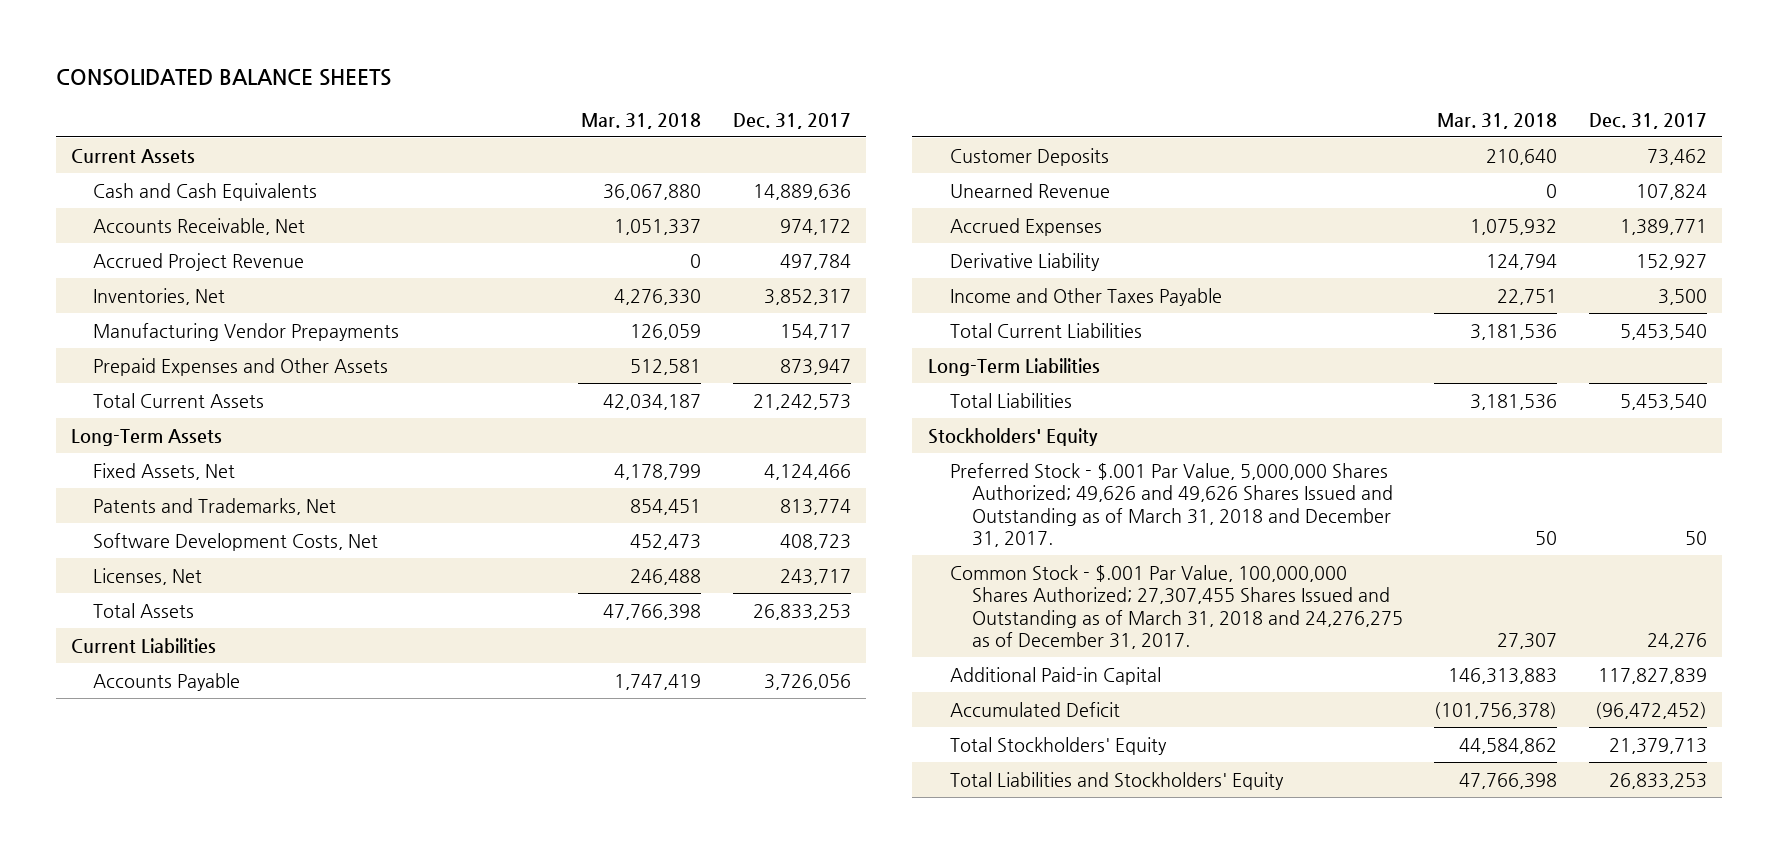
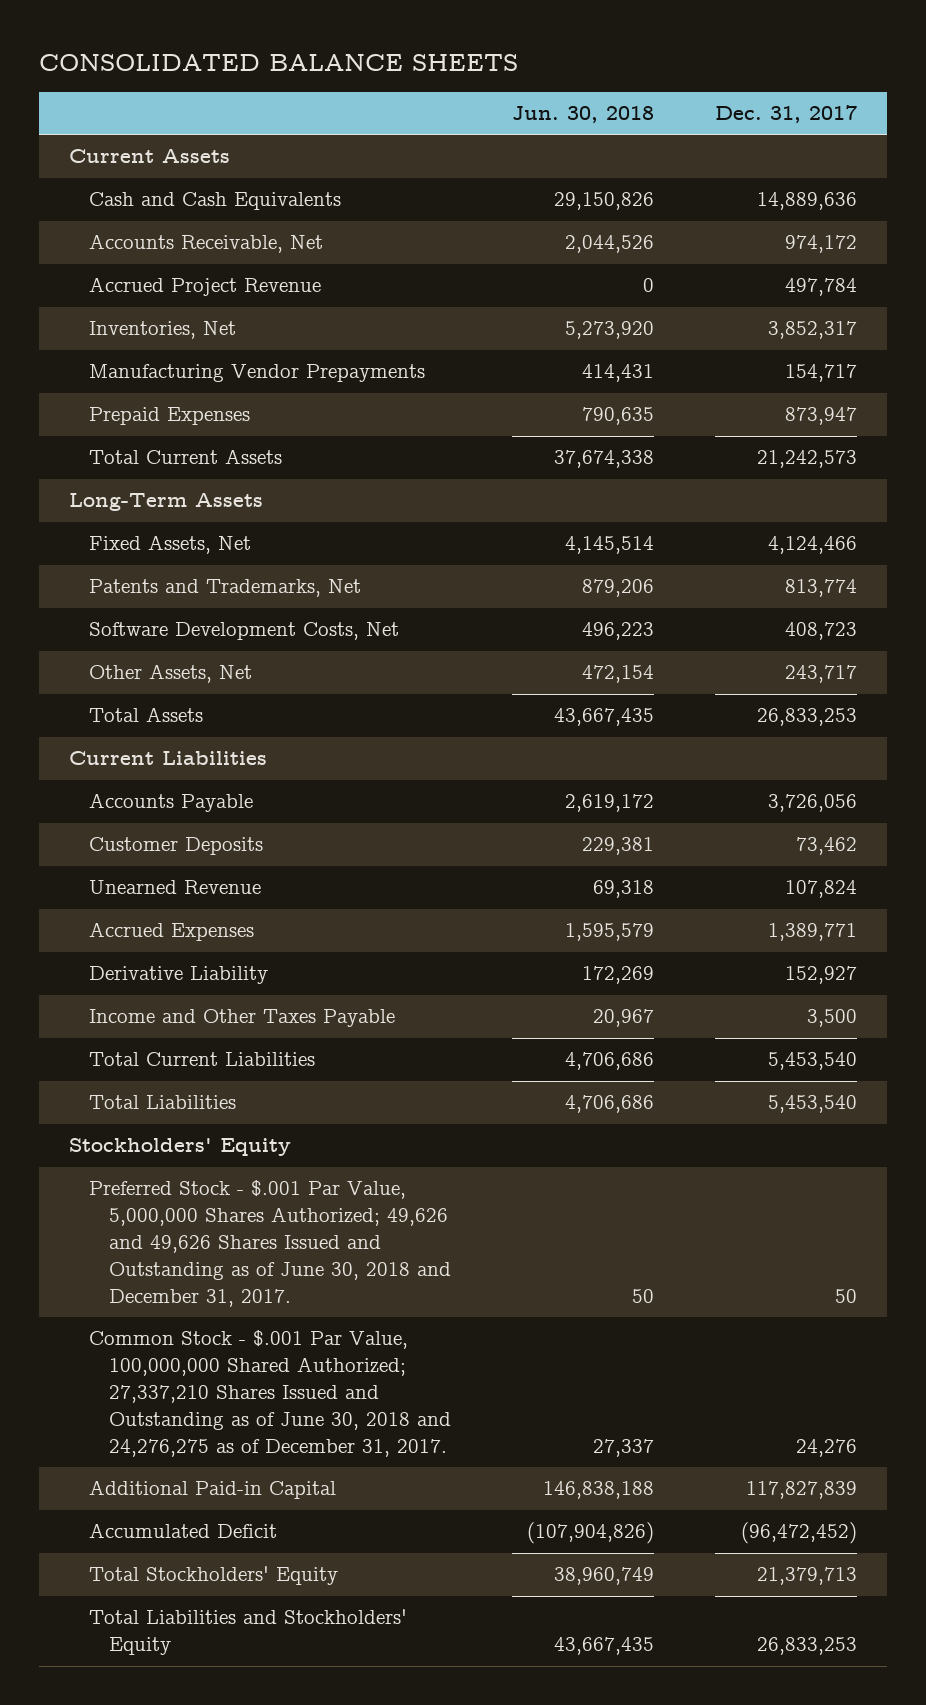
[581,112,702,129] Mar. 31, 2018 -> none
none -> [512,106,655,124] Jun. 30, 2018
[93,357,389,376] Prepaid Expenses and Other Assets -> [89,407,251,426] Prepaid Expenses
[93,567,203,585] Licenses, Net -> [89,664,253,684] Other Assets, Net
[927,357,1100,376] Long-Term Liabilities -> none
[949,462,1393,548] Preferred Stock - $.001 Par Value, 5,000,000 Shares Authorized; 49,626 and 49,626 Shares Issued and Outstanding as of March 31, 2018 and December 31, 2017. -> [89,1180,452,1308] Preferred Stock - $.001 Par Value, 5,000,000 Shares Authorized; 49,626 and 49,626 Shares Issued and Outstanding as of June 30, 2018 and December 31, 2017.
[949,564,1403,650] Common Stock - $.001 Par Value, 100,000,000 Shares Authorized; 27,307,455 Shares Issued and Outstanding as of March 31, 2018 and 24,276,275 as of December 31, 2017. -> [89,1330,452,1458] Common Stock - $.001 Par Value, 100,000,000 Shared Authorized; 27,337,210 Shares Issued and Outstanding as of June 30, 2018 and 24,276,275 as of December 31, 2017.

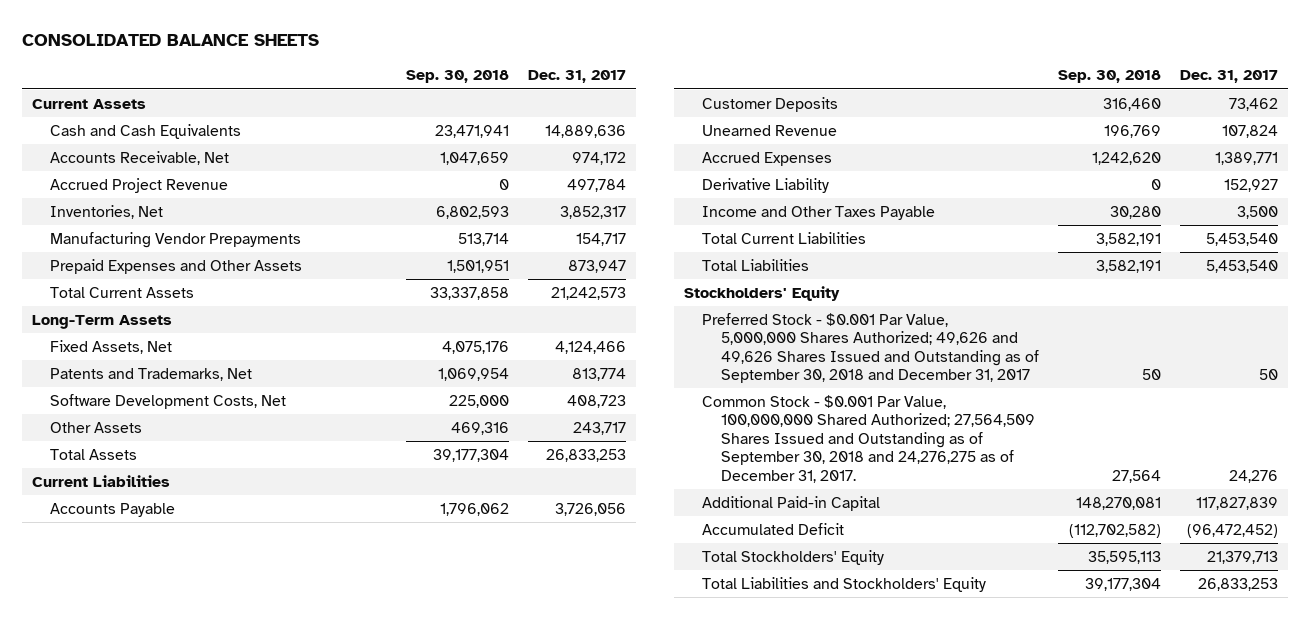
[512,106,655,124] Jun. 30, 2018 -> none
none -> [405,70,509,84] Sep. 30, 2018
[89,407,251,426] Prepaid Expenses -> [50,258,303,274] Prepaid Expenses and Other Assets
[89,664,253,684] Other Assets, Net -> [50,421,143,433] Other Assets
[89,1180,452,1308] Preferred Stock - $.001 Par Value, 5,000,000 Shares Authorized; 49,626 and 49,626 Shares Issued and Outstanding as of June 30, 2018 and December 31, 2017. -> [702,312,1039,384] Preferred Stock - $0.001 Par Value, 5,000,000 Shares Authorized; 49,626 and 49,626 Shares Issued and Outstanding as of September 30, 2018 and December 31, 2017
[89,1330,452,1458] Common Stock - $.001 Par Value, 100,000,000 Shared Authorized; 27,337,210 Shares Issued and Outstanding as of June 30, 2018 and 24,276,275 as of December 31, 2017. -> [702,394,1035,483] Common Stock - $0.001 Par Value, 100,000,000 Shared Authorized; 27,564,509 Shares Issued and Outstanding as of September 30, 2018 and 24,276,275 as of December 31, 2017.

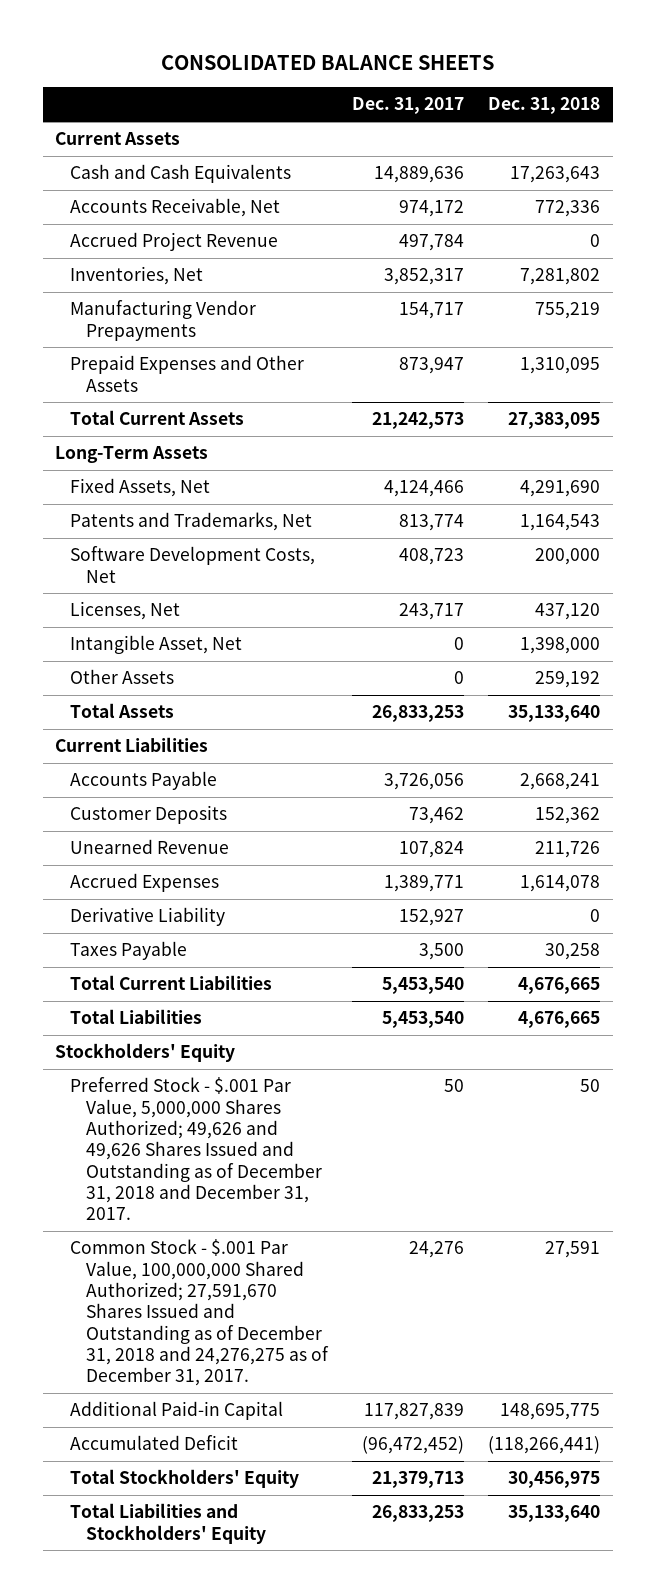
[405,70,509,84] Sep. 30, 2018 -> none
none -> [488,97,601,115] Dec. 31, 2018
none -> [70,601,181,621] Licenses, Net
none -> [70,635,243,655] Intangible Asset, Net
[572,421,626,435] 243,717 -> [454,671,465,685] 0
[702,205,936,220] Income and Other Taxes Payable -> [70,941,188,961] Taxes Payable
[702,312,1039,384] Preferred Stock - $0.001 Par Value, 5,000,000 Shares Authorized; 49,626 and 49,626 Shares Issued and Outstanding as of September 30, 2018 and December 31, 2017 -> [70,1077,322,1221] Preferred Stock - $.001 Par Value, 5,000,000 Shares Authorized; 49,626 and 49,626 Shares Issued and Outstanding as of December 31, 2018 and December 31, 2017.
[702,394,1035,483] Common Stock - $0.001 Par Value, 100,000,000 Shared Authorized; 27,564,509 Shares Issued and Outstanding as of September 30, 2018 and 24,276,275 as of December 31, 2017. -> [70,1239,329,1387] Common Stock - $.001 Par Value, 100,000,000 Shared Authorized; 27,591,670 Shares Issued and Outstanding as of December 31, 2018 and 24,276,275 as of December 31, 2017.

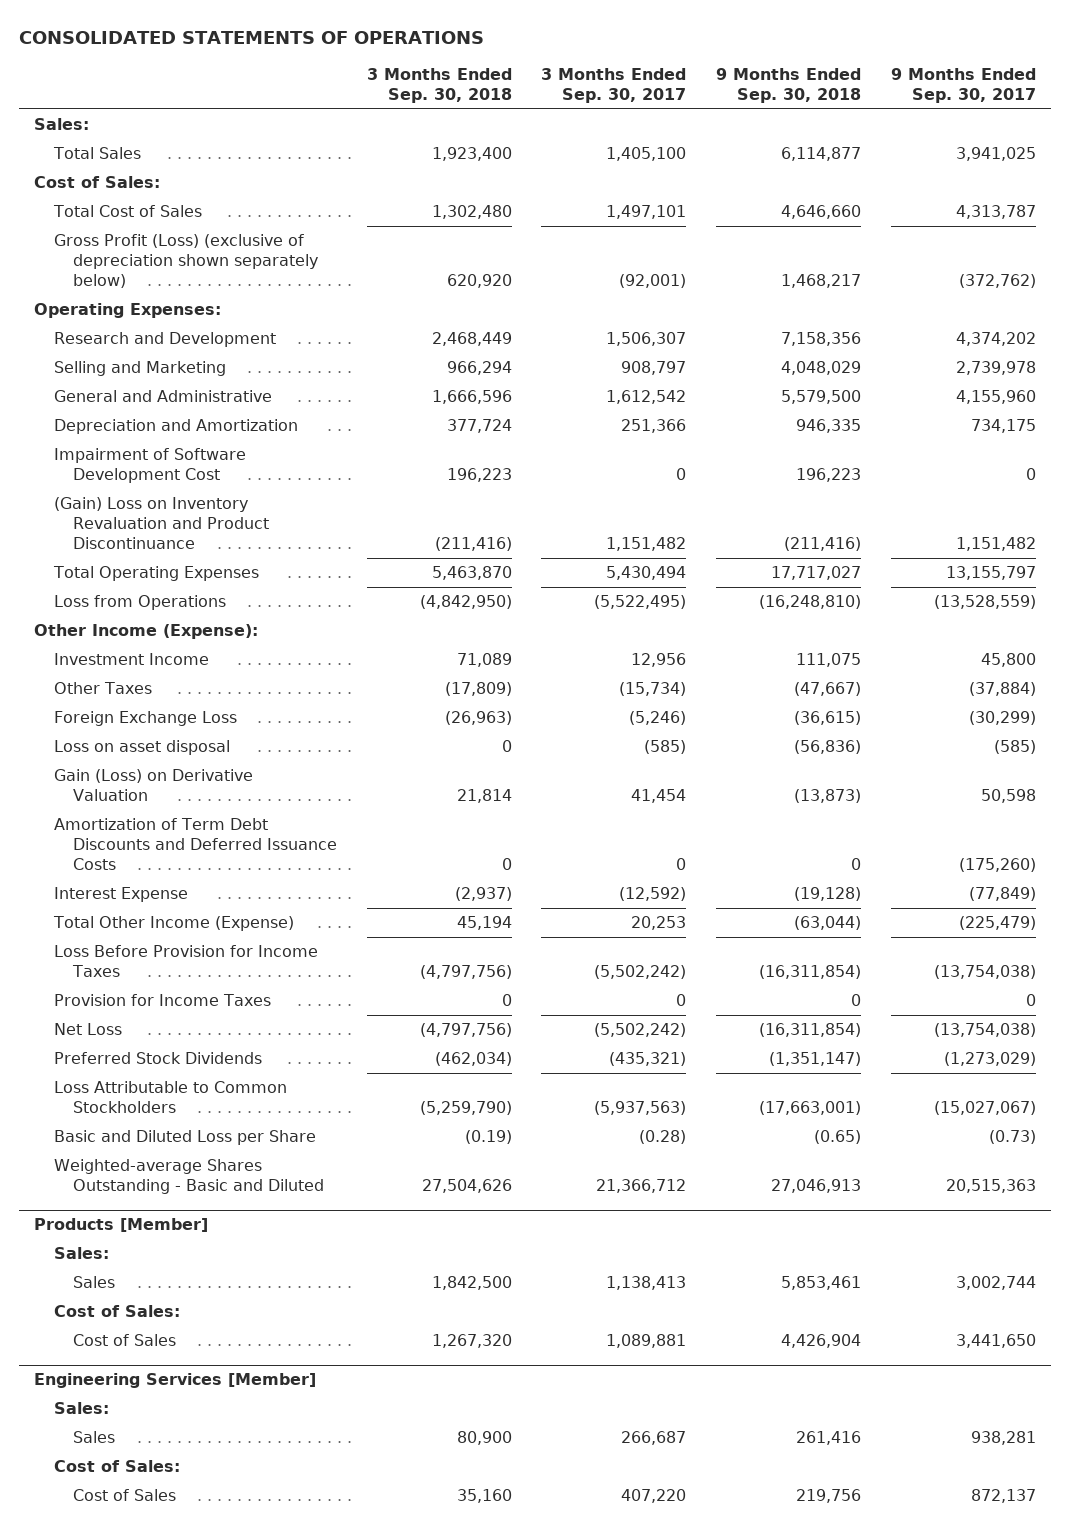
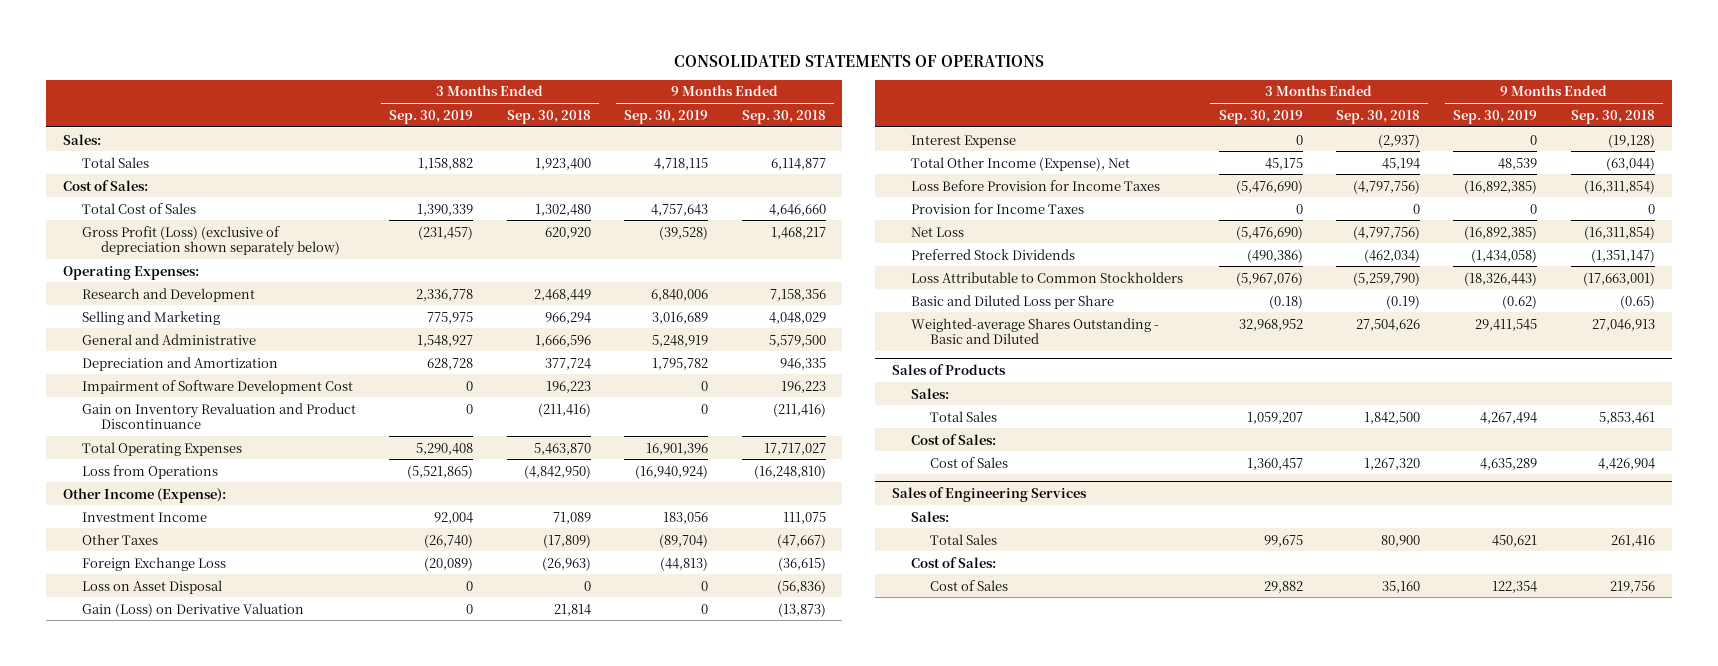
[541,67,687,104] 3 Months Ended Sep. 30, 2017 -> none
[890,67,1036,104] 9 Months Ended Sep. 30, 2017 -> none
none -> [389,109,474,124] Sep. 30, 2019
none -> [624,109,709,124] Sep. 30, 2019
[53,497,269,550] (Gain) Loss on Inventory Revaluation and Product Discontinuance -> [81,402,356,430] Gain on Inventory Revaluation and Product Discontinuance
[53,740,230,756] Loss on asset disposal -> [81,579,222,594] Loss on Asset Disposal
[53,818,337,871] Amortization of Term Debt Discounts and Deferred Issuance Costs -> none
[52,916,294,932] Total Other Income (Expense) -> [911,156,1131,171] Total Other Income (Expense), Net
[34,1218,209,1233] Products [Member] -> [892,364,1007,376] Sales of Products
[72,1276,115,1289] Sales -> [930,410,998,422] Total Sales
[34,1373,317,1389] Engineering Services [Member] -> none
none -> [892,487,1088,503] Sales of Engineering Services
[72,1431,115,1444] Sales -> [930,533,998,545] Total Sales

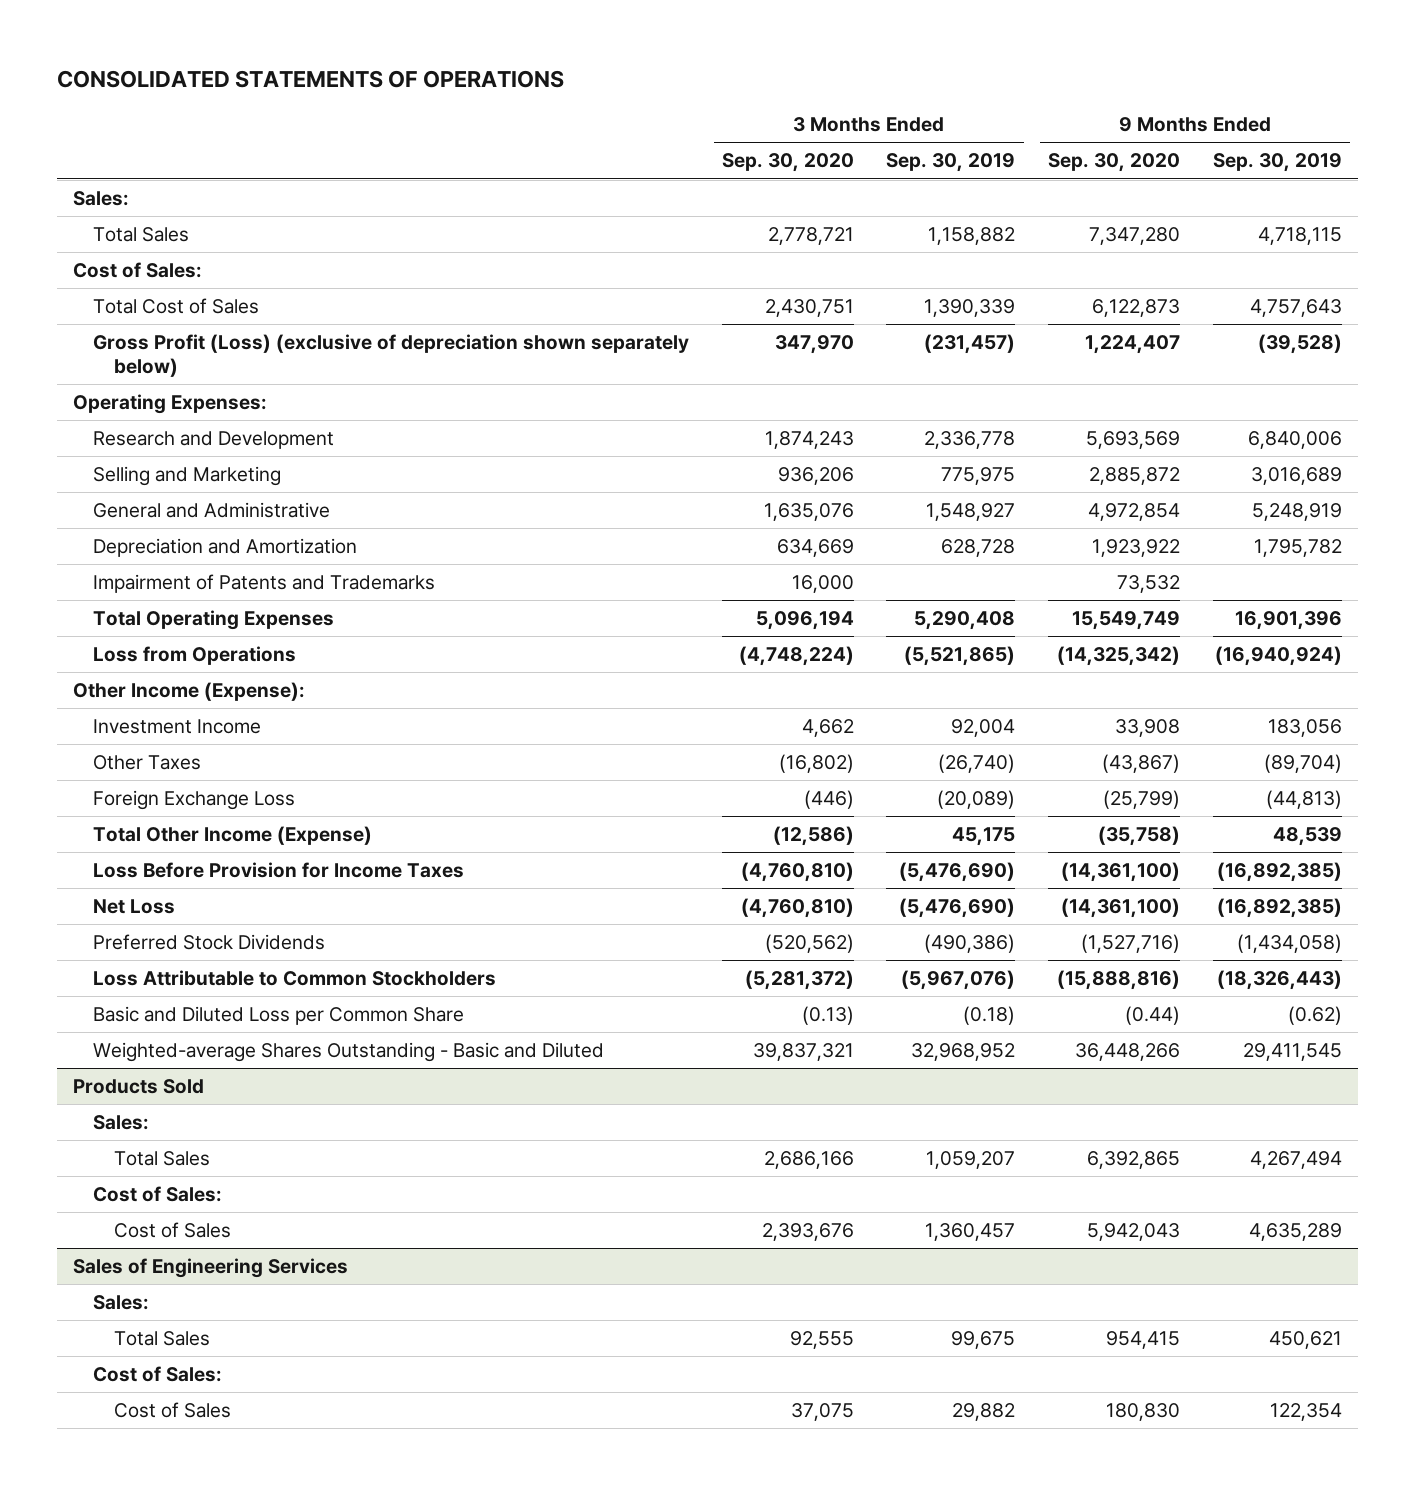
[506,109,591,124] Sep. 30, 2018 -> none
[741,109,826,124] Sep. 30, 2018 -> none
none -> [721,153,854,173] Sep. 30, 2020
none -> [1048,153,1181,173] Sep. 30, 2020
[81,379,353,394] Impairment of Software Development Cost -> none
[81,402,356,430] Gain on Inventory Revaluation and Product Discontinuance -> none
none -> [93,574,436,594] Impairment of Patents and Trademarks
[81,579,222,594] Loss on Asset Disposal -> none
[81,602,304,617] Gain (Loss) on Derivative Valuation -> none
[911,134,1017,148] Interest Expense -> none
[911,156,1131,171] Total Other Income (Expense), Net -> [93,826,373,846] Total Other Income (Expense)
[911,202,1085,214] Provision for Income Taxes -> none
[911,294,1115,309] Basic and Diluted Loss per Share -> [93,1006,465,1026] Basic and Diluted Loss per Common Share
[892,364,1007,376] Sales of Products -> [72,1079,204,1095] Products Sold

